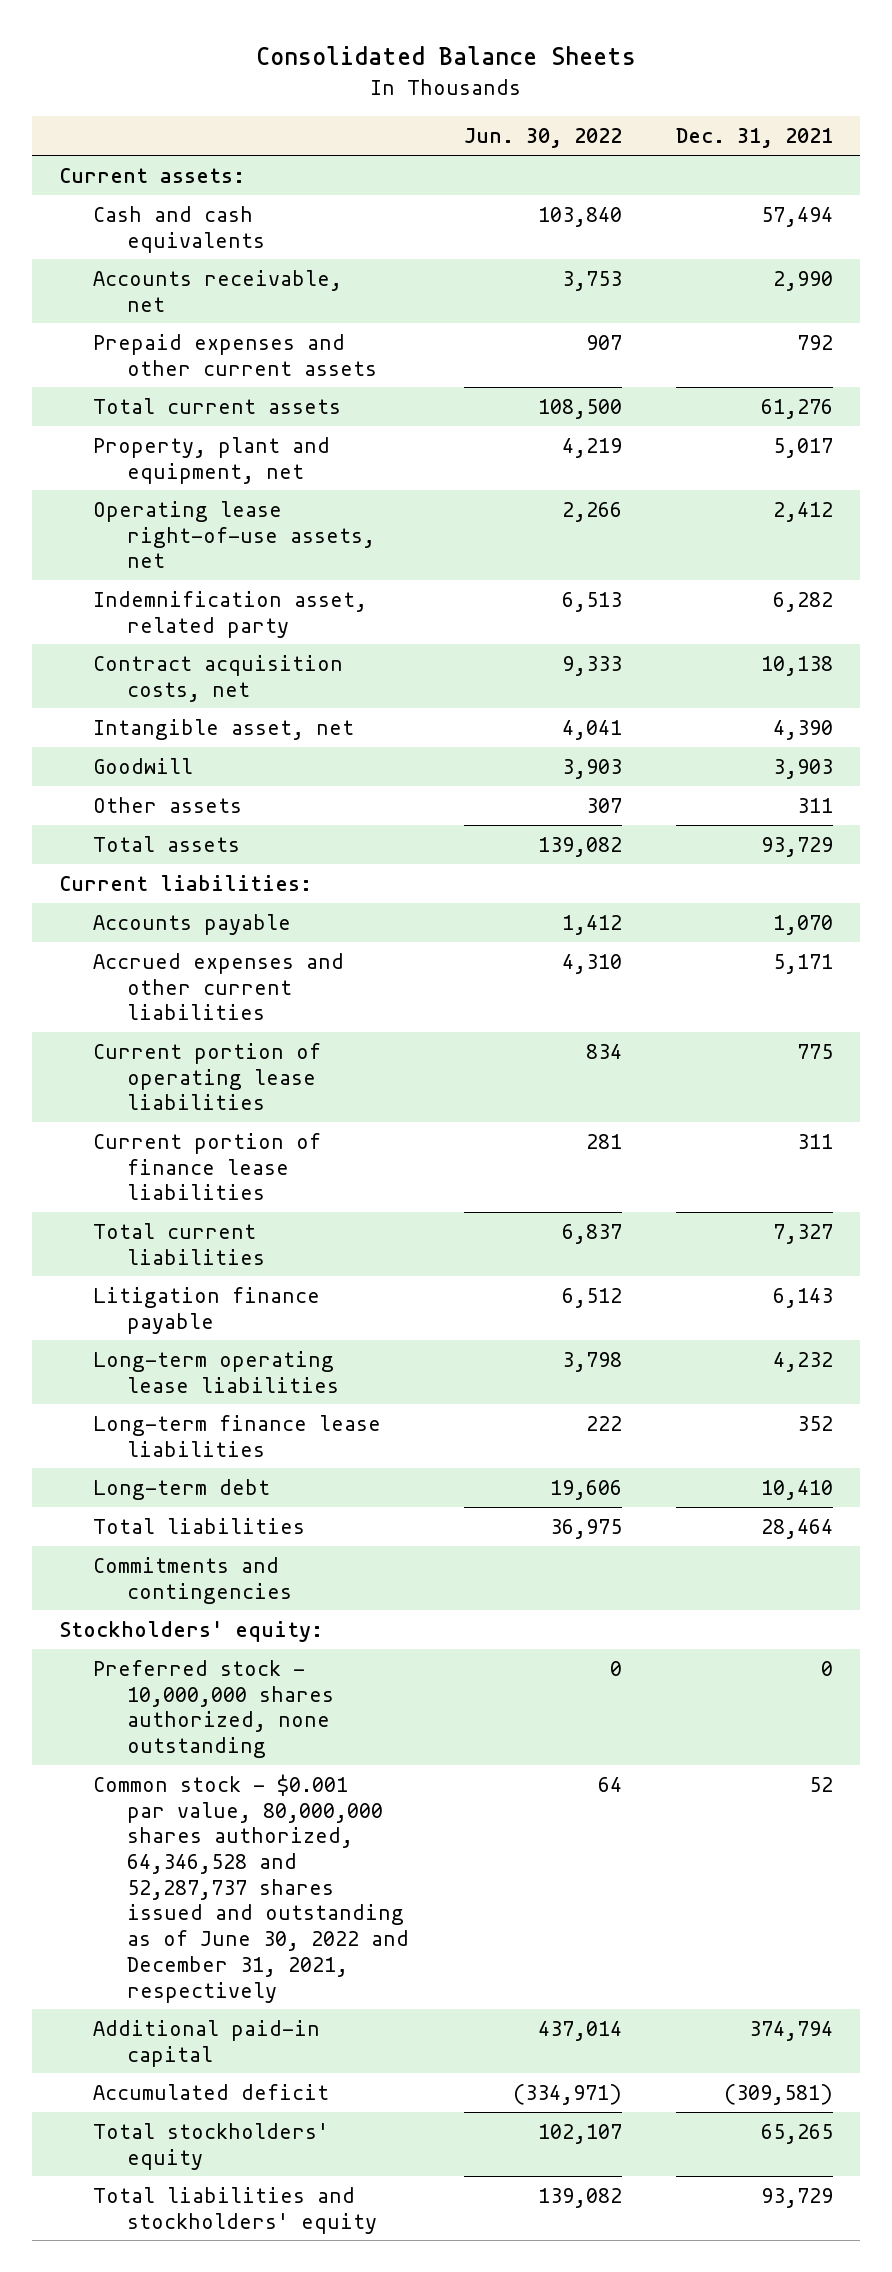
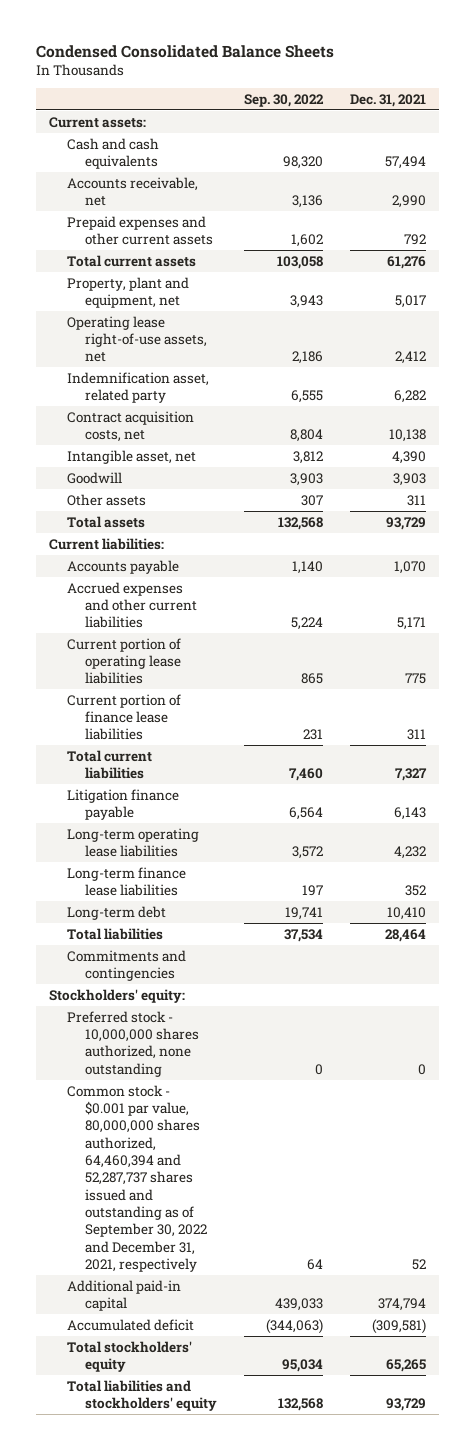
[255,46,636,66] Consolidated Balance Sheets -> [36,44,335,58] Condensed Consolidated Balance Sheets
[463,128,622,149] Jun. 30, 2022 -> none
none -> [244,93,325,107] Sep. 30, 2022
[93,1773,410,2003] Common stock - $0.001 par value, 80,000,000 shares authorized, 64,346,528 and 52,287,737 shares issued and outstanding as of June 30, 2022 and December 31, 2021, respectively -> [67,1084,208,1272] Common stock - $0.001 par value, 80,000,000 shares authorized, 64,460,394 and 52,287,737 shares issued and outstanding as of September 30, 2022 and December 31, 2021, respectively

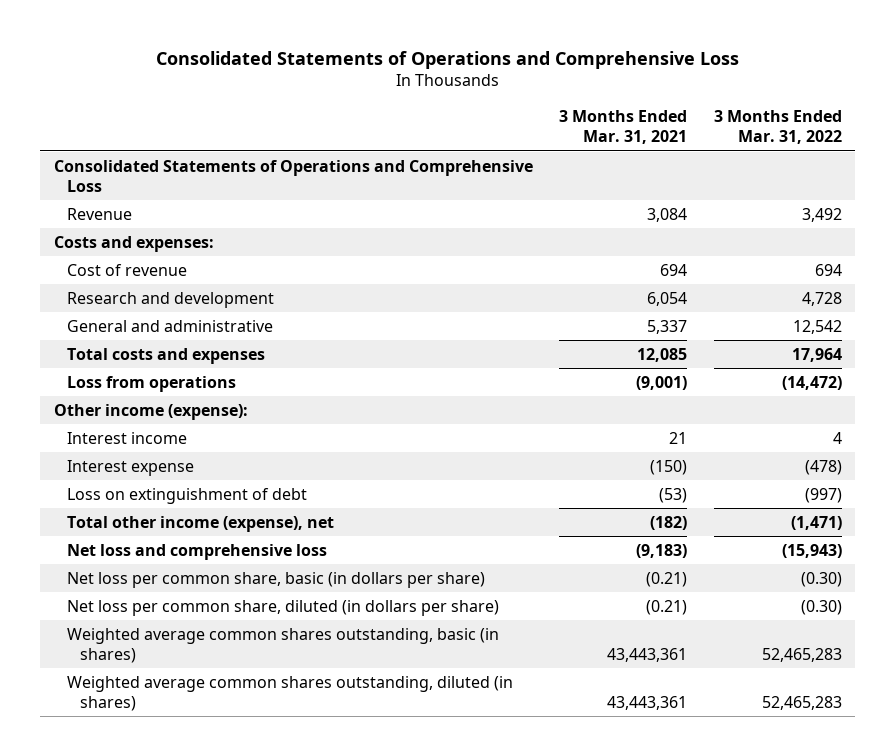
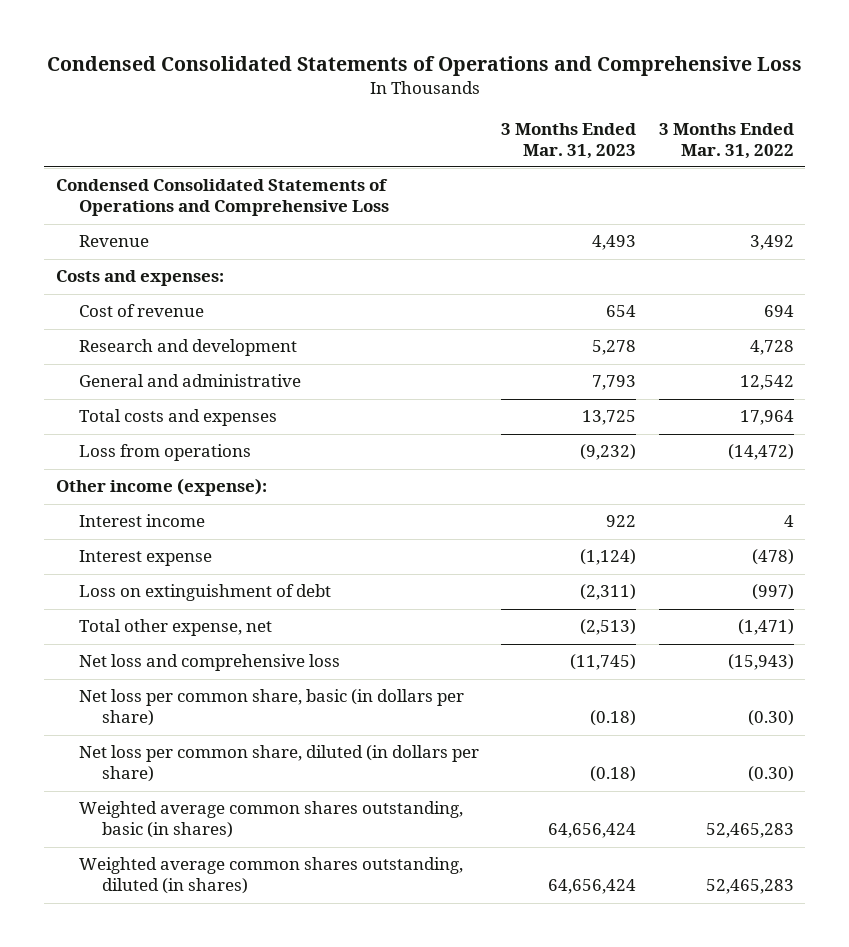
[155,50,739,69] Consolidated Statements of Operations and Comprehensive Loss -> [46,55,802,76] Condensed Consolidated Statements of Operations and Comprehensive Loss
[559,109,688,145] 3 Months Ended Mar. 31, 2021 -> none
none -> [501,122,637,159] 3 Months Ended Mar. 31, 2023
[53,159,533,193] Consolidated Statements of Operations and Comprehensive Loss -> [55,179,389,217] Condensed Consolidated Statements of Operations and Comprehensive Loss
[66,515,334,532] Total other income (expense), net -> [78,619,272,637] Total other expense, net

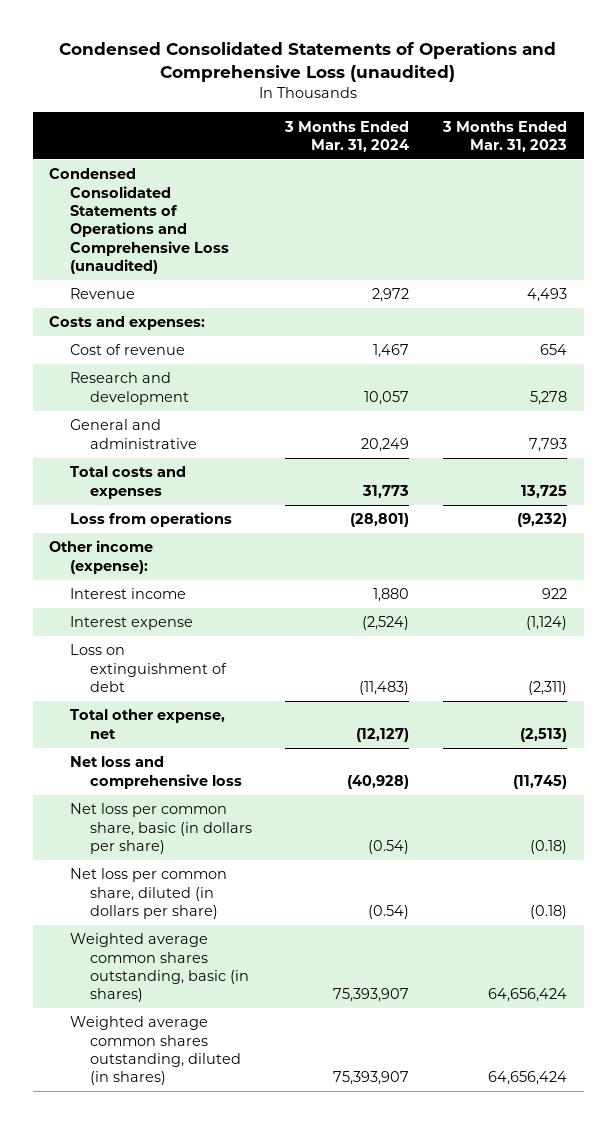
[46,55,802,76] Condensed Consolidated Statements of Operations and Comprehensive Loss -> [59,42,557,83] Condensed Consolidated Statements of Operations and Comprehensive Loss (unaudited)
[658,122,794,159] 3 Months Ended Mar. 31, 2022 -> none
none -> [284,120,410,152] 3 Months Ended Mar. 31, 2024
[55,179,389,217] Condensed Consolidated Statements of Operations and Comprehensive Loss -> [49,168,229,275] Condensed Consolidated Statements of Operations and Comprehensive Loss (unaudited)

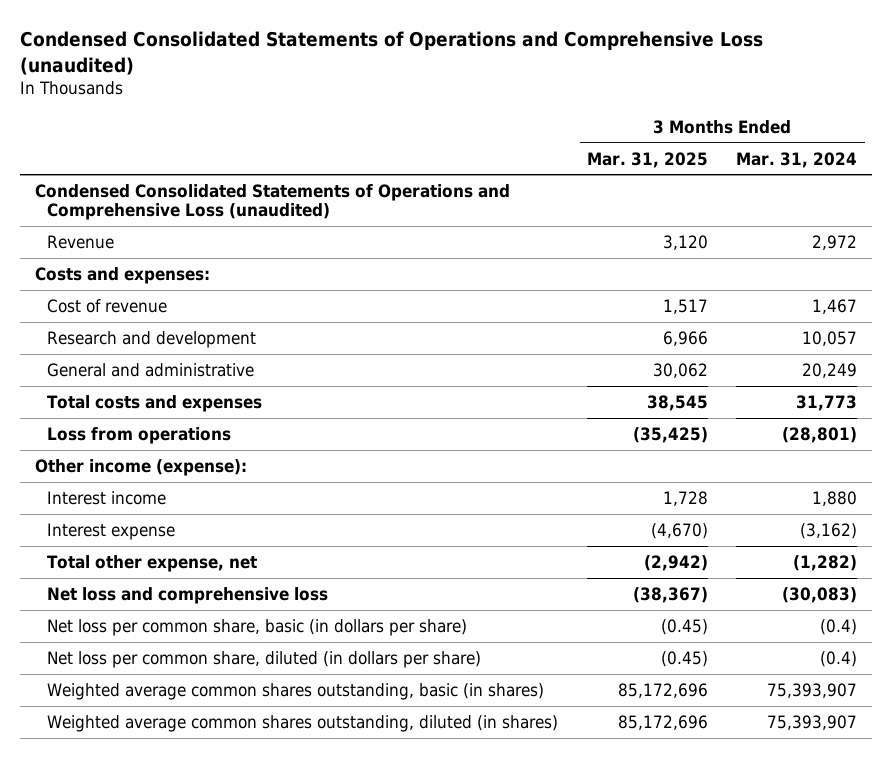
[441,120,567,152] 3 Months Ended Mar. 31, 2023 -> none
none -> [586,151,708,168] Mar. 31, 2025
[69,644,227,693] Loss on extinguishment of debt -> none
[362,616,410,631] (2,524) -> [800,522,858,539] (3,162)
[356,727,410,742] (12,127) -> [793,554,858,571] (1,282)
[347,774,410,789] (40,928) -> [782,586,858,603] (30,083)
[368,840,410,855] (0.54) -> [820,618,858,635] (0.4)
[368,905,410,920] (0.54) -> [820,650,858,667] (0.4)

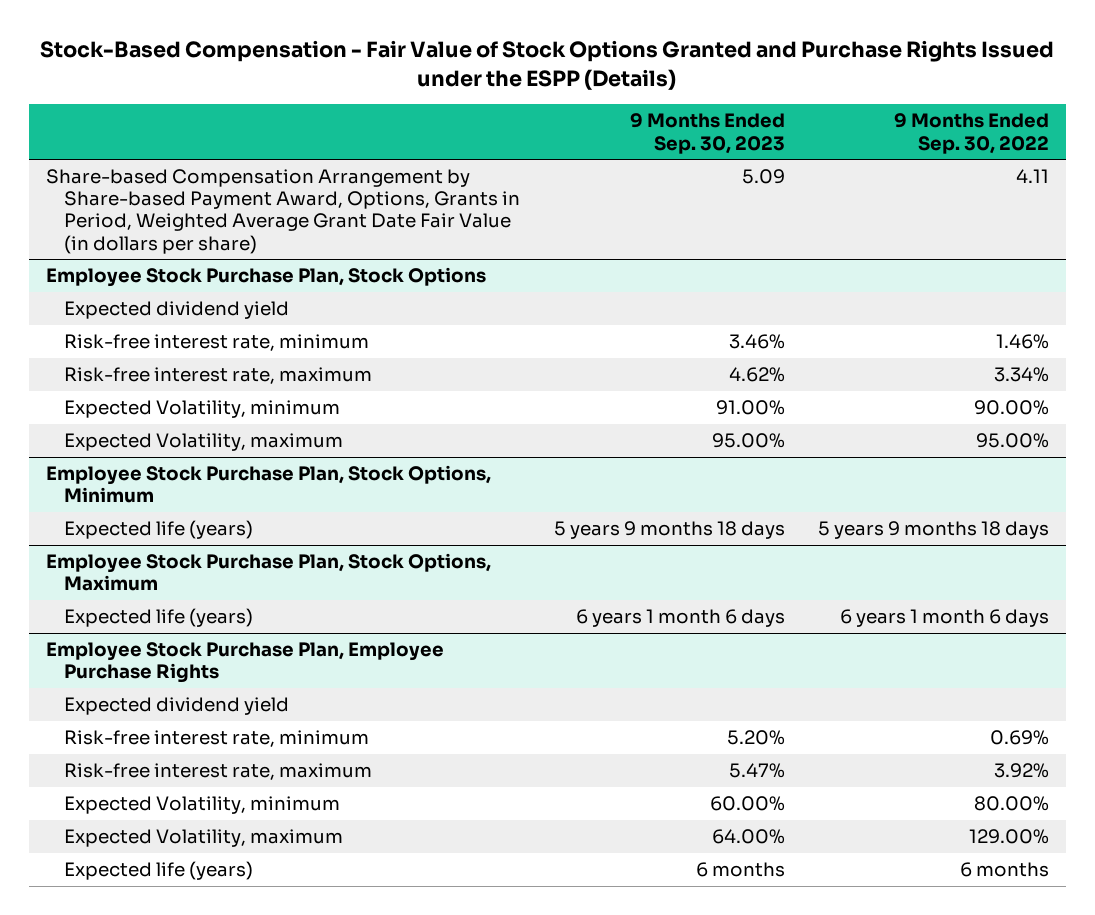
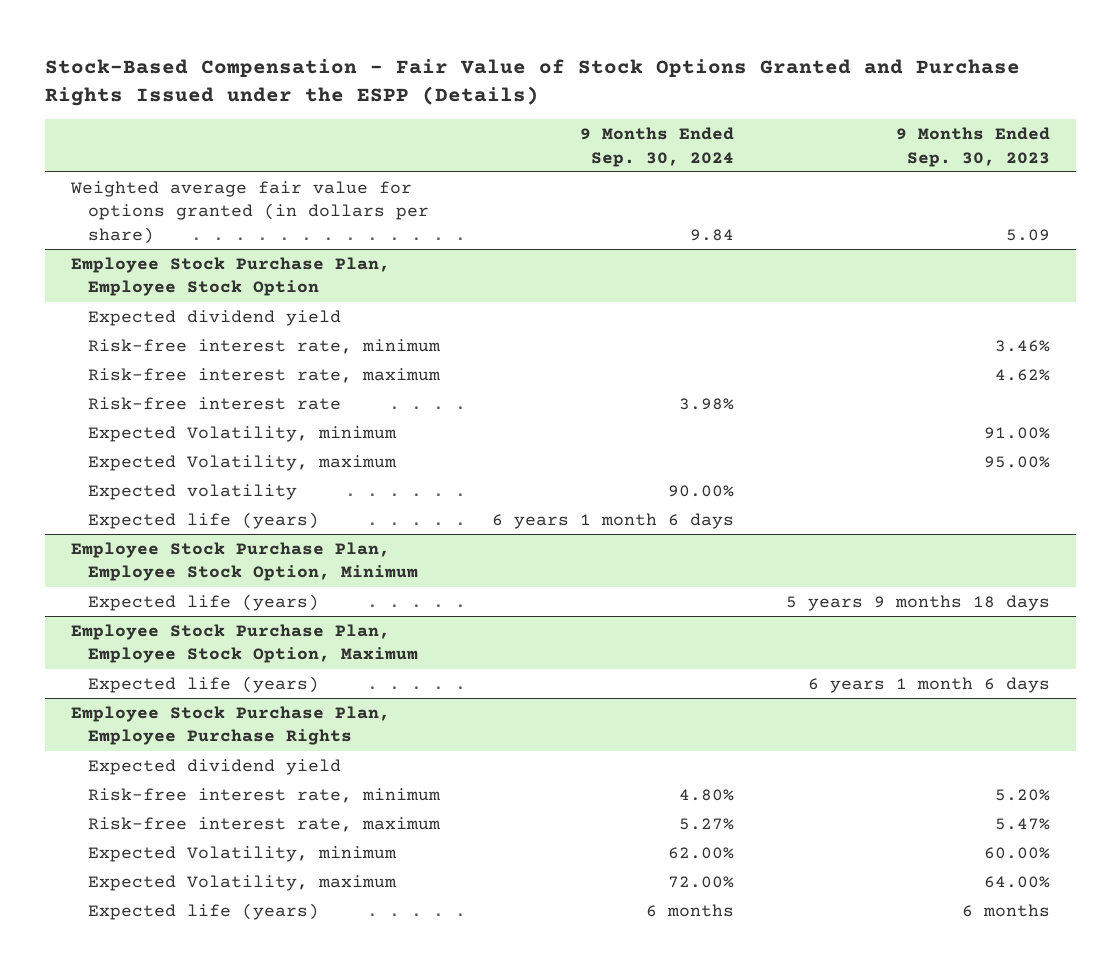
[894,113,1050,154] 9 Months Ended Sep. 30, 2022 -> none
none -> [579,127,734,167] 9 Months Ended Sep. 30, 2024
[45,168,520,254] Share-based Compensation Arrangement by Share-based Payment Award, Options, Grants in Period, Weighted Average Grant Date Fair Value (in dollars per share) -> [69,180,430,244] Weighted average fair value for options granted (in dollars per share)
[45,266,486,287] Employee Stock Purchase Plan, Stock Options -> [70,256,390,297] Employee Stock Purchase Plan, Employee Stock Option
none -> [88,396,342,410] Risk-free interest rate
none -> [88,483,298,500] Expected volatility
none -> [88,511,320,529] Expected life (years)
[45,464,491,504] Employee Stock Purchase Plan, Stock Options, Minimum -> [70,541,419,582] Employee Stock Purchase Plan, Employee Stock Option, Minimum
[45,552,491,592] Employee Stock Purchase Plan, Stock Options, Maximum -> [70,623,419,664] Employee Stock Purchase Plan, Employee Stock Option, Maximum

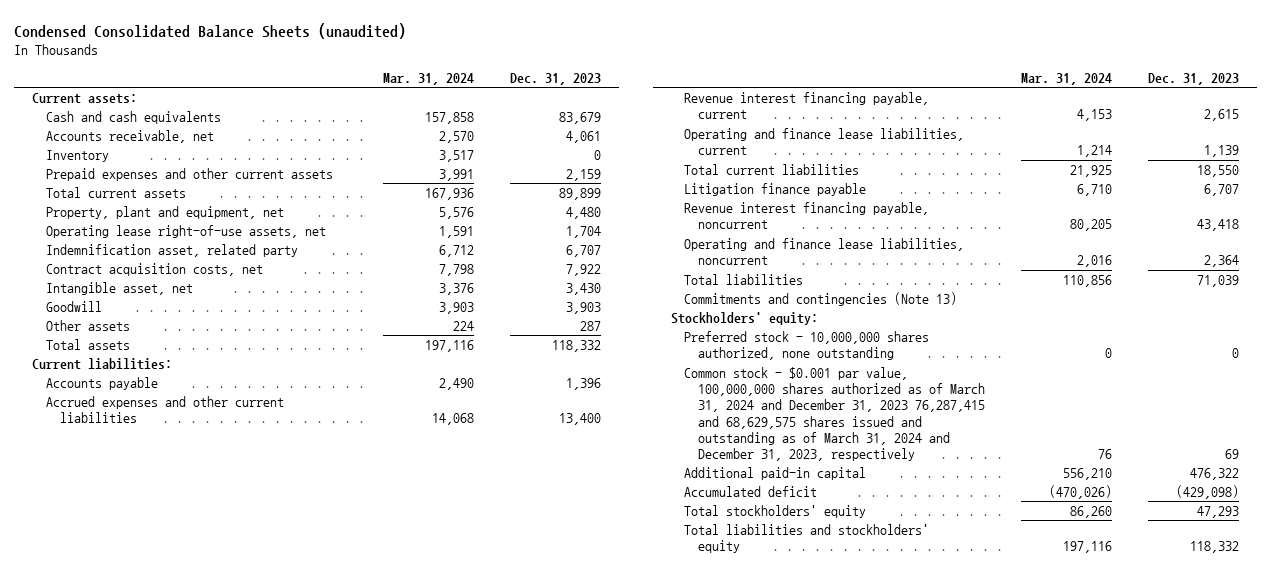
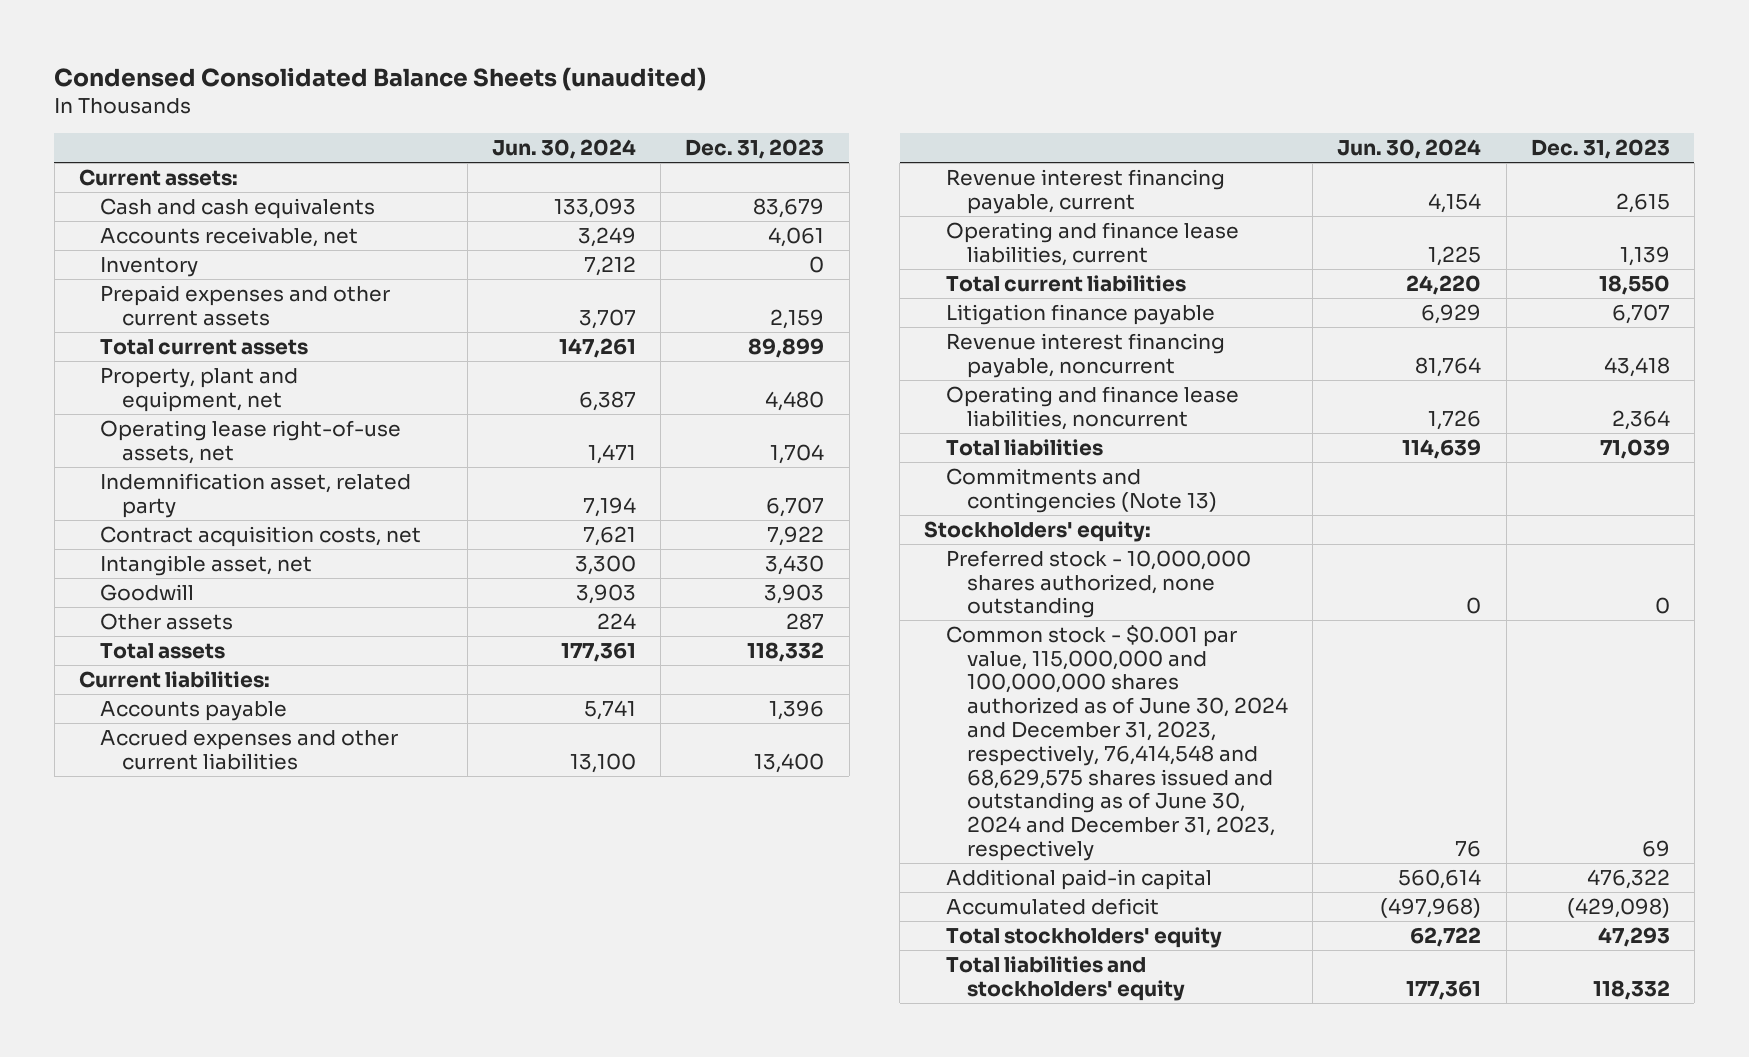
[382,73,474,86] Mar. 31, 2024 -> none
none -> [491,139,636,160] Jun. 30, 2024
[684,367,986,461] Common stock - $0.001 par value, 100,000,000 shares authorized as of March 31, 2024 and December 31, 2023 76,287,415 and 68,629,575 shares issued and outstanding as of March 31, 2024 and December 31, 2023, respectively -> [945,624,1289,862] Common stock - $0.001 par value, 115,000,000 and 100,000,000 shares authorized as of June 30, 2024 and December 31, 2023, respectively, 76,414,548 and 68,629,575 shares issued and outstanding as of June 30, 2024 and December 31, 2023, respectively

